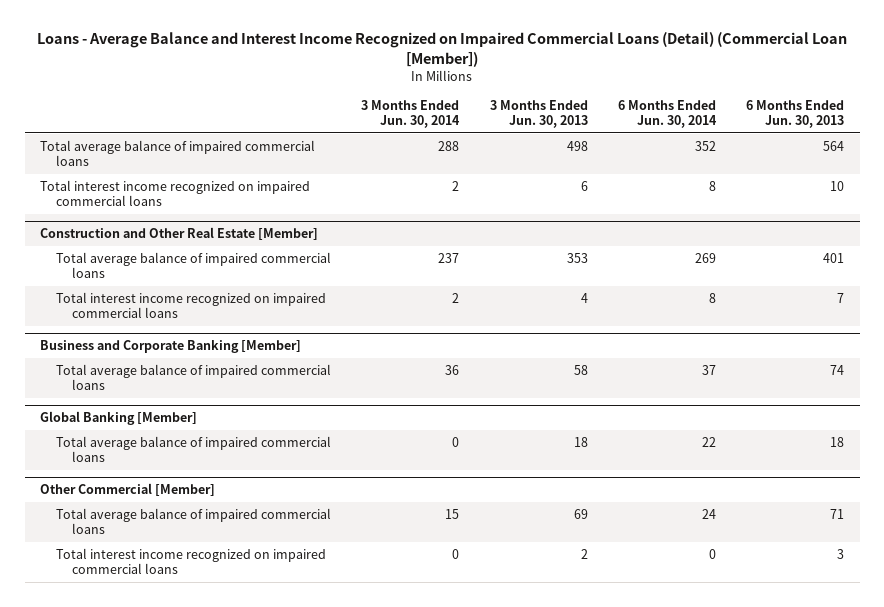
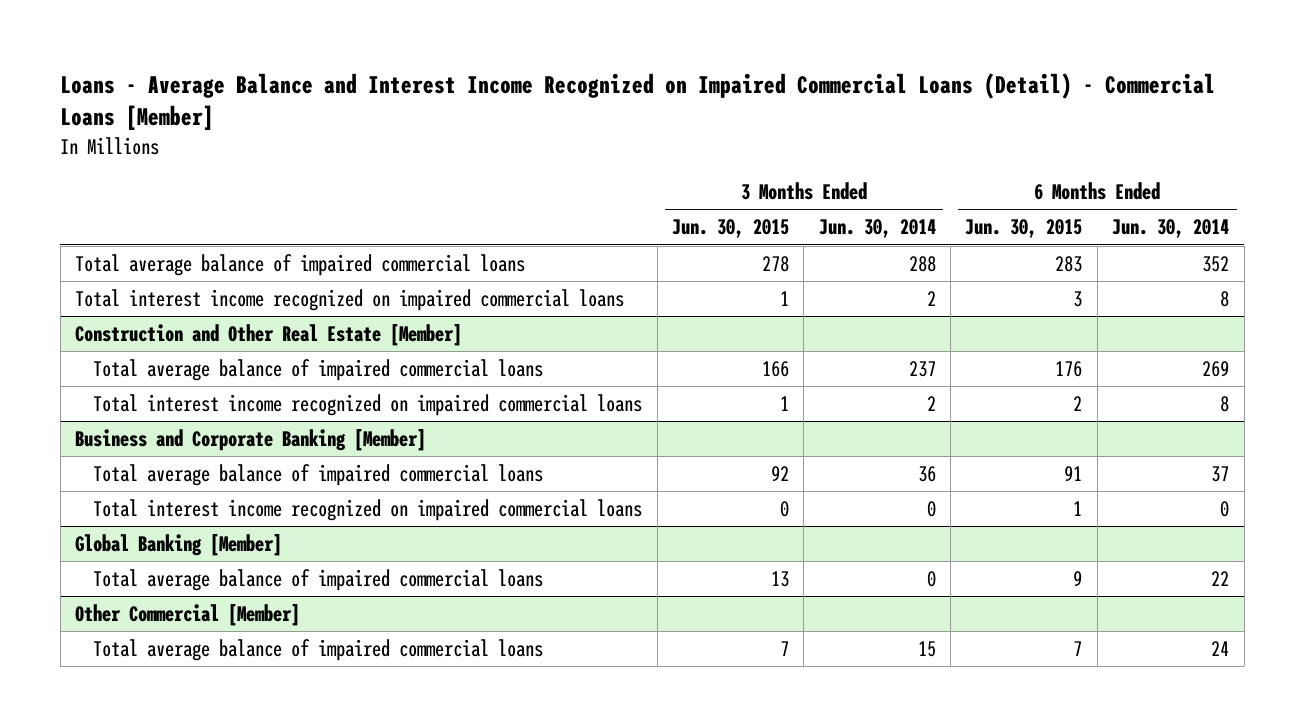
[37,32,848,67] Loans - Average Balance and Interest Income Recognized on Impaired Commercial Loans (Detail) (Commercial Loan [Member]) -> [60,72,1216,132] Loans - Average Balance and Interest Income Recognized on Impaired Commercial Loans (Detail) - Commercial Loans [Member]
[489,99,588,129] 3 Months Ended Jun. 30, 2013 -> none
[746,99,845,129] 6 Months Ended Jun. 30, 2013 -> none
none -> [672,219,790,239] Jun. 30, 2015
none -> [965,219,1083,239] Jun. 30, 2015
none -> [93,498,643,521] Total interest income recognized on impaired commercial loans
[55,547,326,575] Total interest income recognized on impaired commercial loans -> none

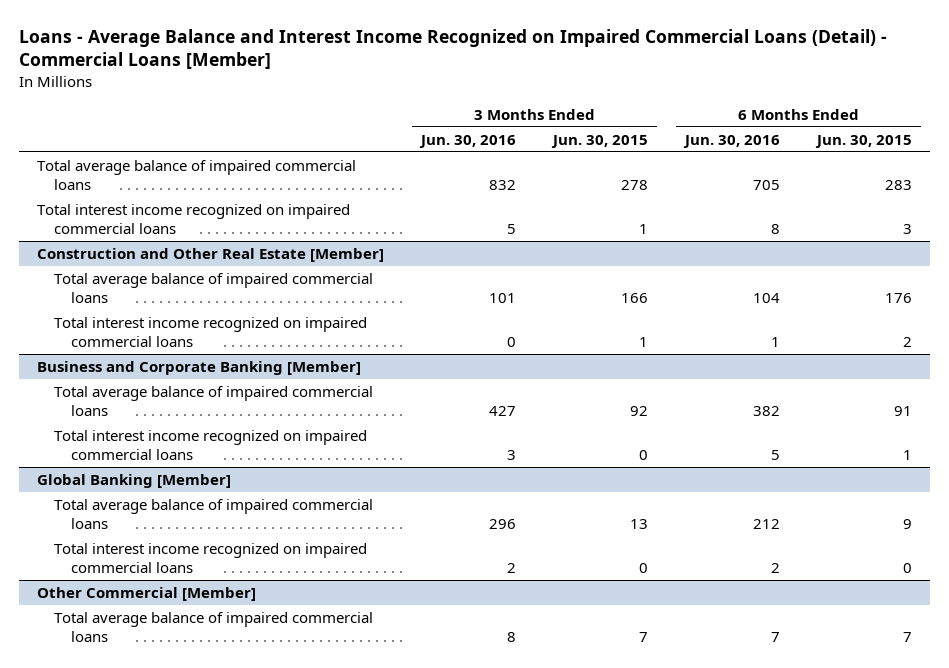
[818,219,936,239] Jun. 30, 2014 -> none
[1112,219,1230,239] Jun. 30, 2014 -> none
none -> [419,134,517,148] Jun. 30, 2016
none -> [683,134,781,148] Jun. 30, 2016
none -> [54,542,368,573] Total interest income recognized on impaired commercial loans

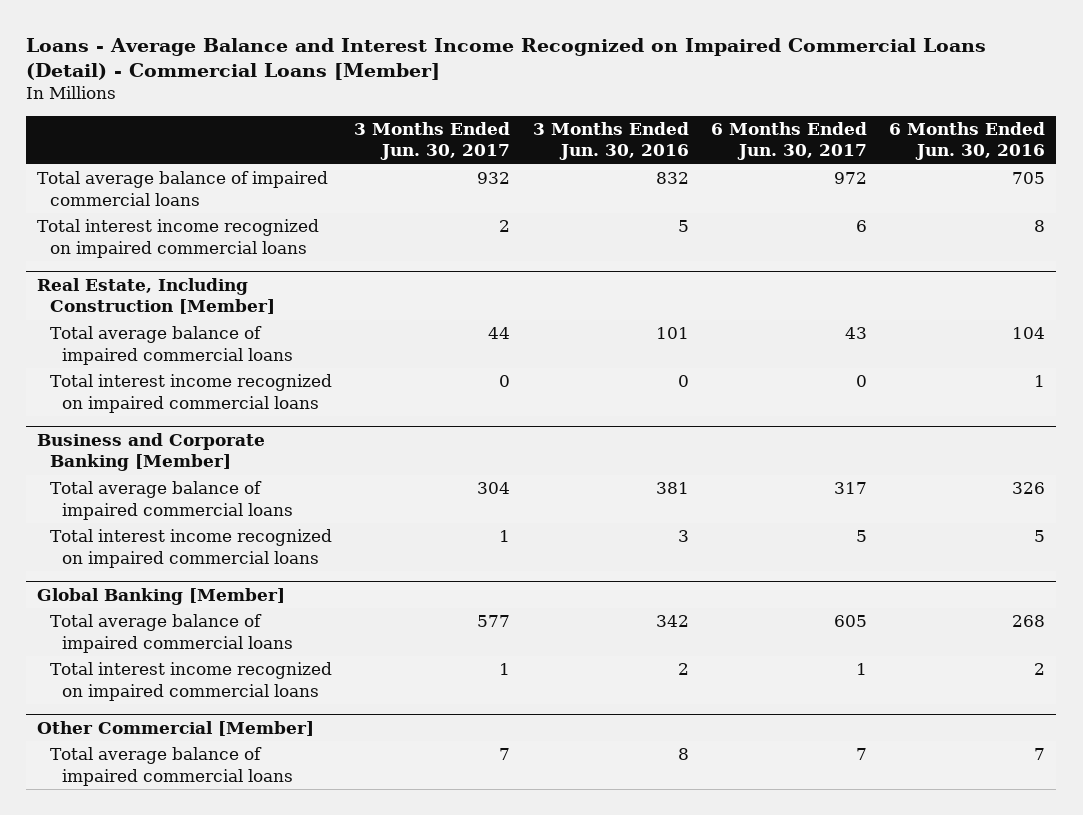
[551,134,649,148] Jun. 30, 2015 -> none
[814,134,912,148] Jun. 30, 2015 -> none
none -> [354,122,511,161] 3 Months Ended Jun. 30, 2017
none -> [710,122,867,161] 6 Months Ended Jun. 30, 2017
[37,247,385,262] Construction and Other Real Estate [Member] -> [37,278,275,315] Real Estate, Including Construction [Member]
[489,405,517,416] 427 -> [655,482,689,495] 381
[753,405,781,416] 382 -> [1012,482,1046,495] 326
[489,518,517,529] 296 -> [655,615,689,628] 342
[753,518,781,529] 212 -> [1012,615,1046,628] 268

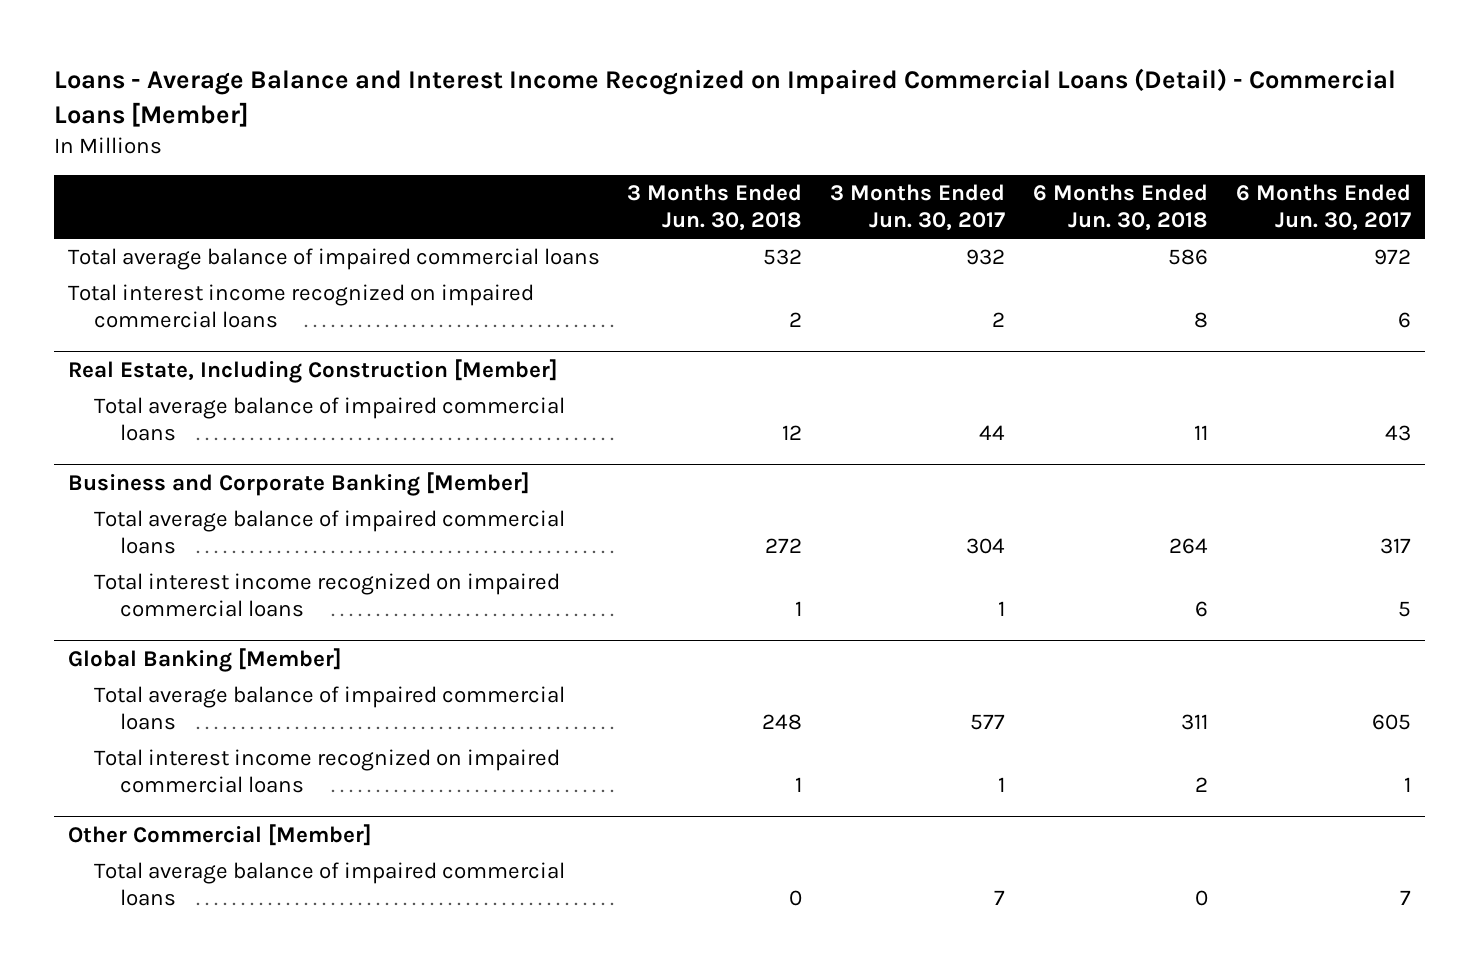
[532,122,689,161] 3 Months Ended Jun. 30, 2016 -> none
[889,122,1046,161] 6 Months Ended Jun. 30, 2016 -> none
none -> [627,184,803,232] 3 Months Ended Jun. 30, 2018
none -> [1033,184,1209,232] 6 Months Ended Jun. 30, 2018
[49,374,332,413] Total interest income recognized on impaired commercial loans -> none

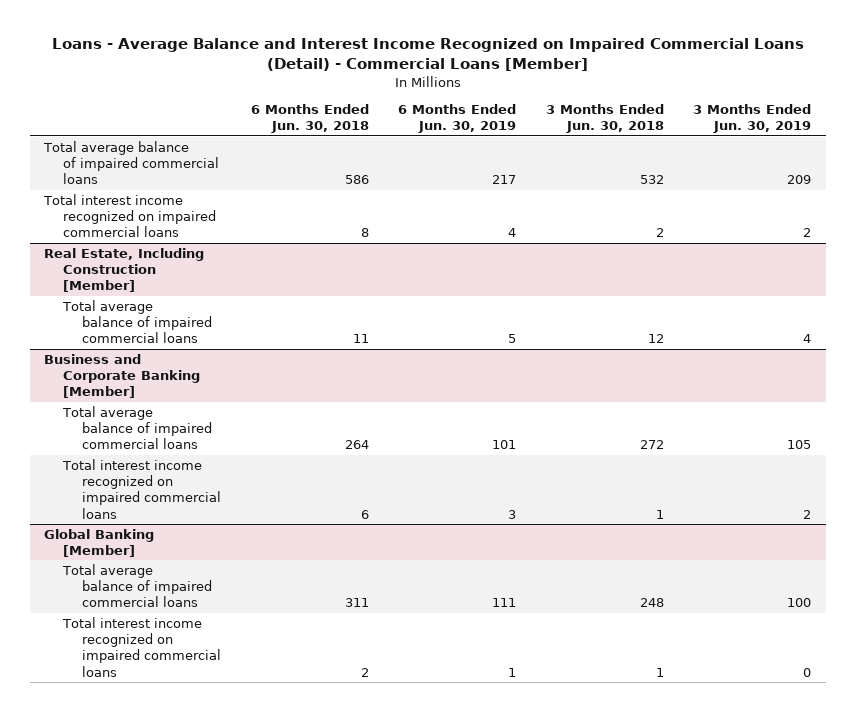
[830,184,1006,232] 3 Months Ended Jun. 30, 2017 -> none
[1235,184,1411,232] 6 Months Ended Jun. 30, 2017 -> none
none -> [398,103,517,134] 6 Months Ended Jun. 30, 2019
none -> [693,103,812,134] 3 Months Ended Jun. 30, 2019
[67,823,372,846] Other Commercial [Member] -> none
[93,862,565,907] Total average balance of impaired commercial loans -> none

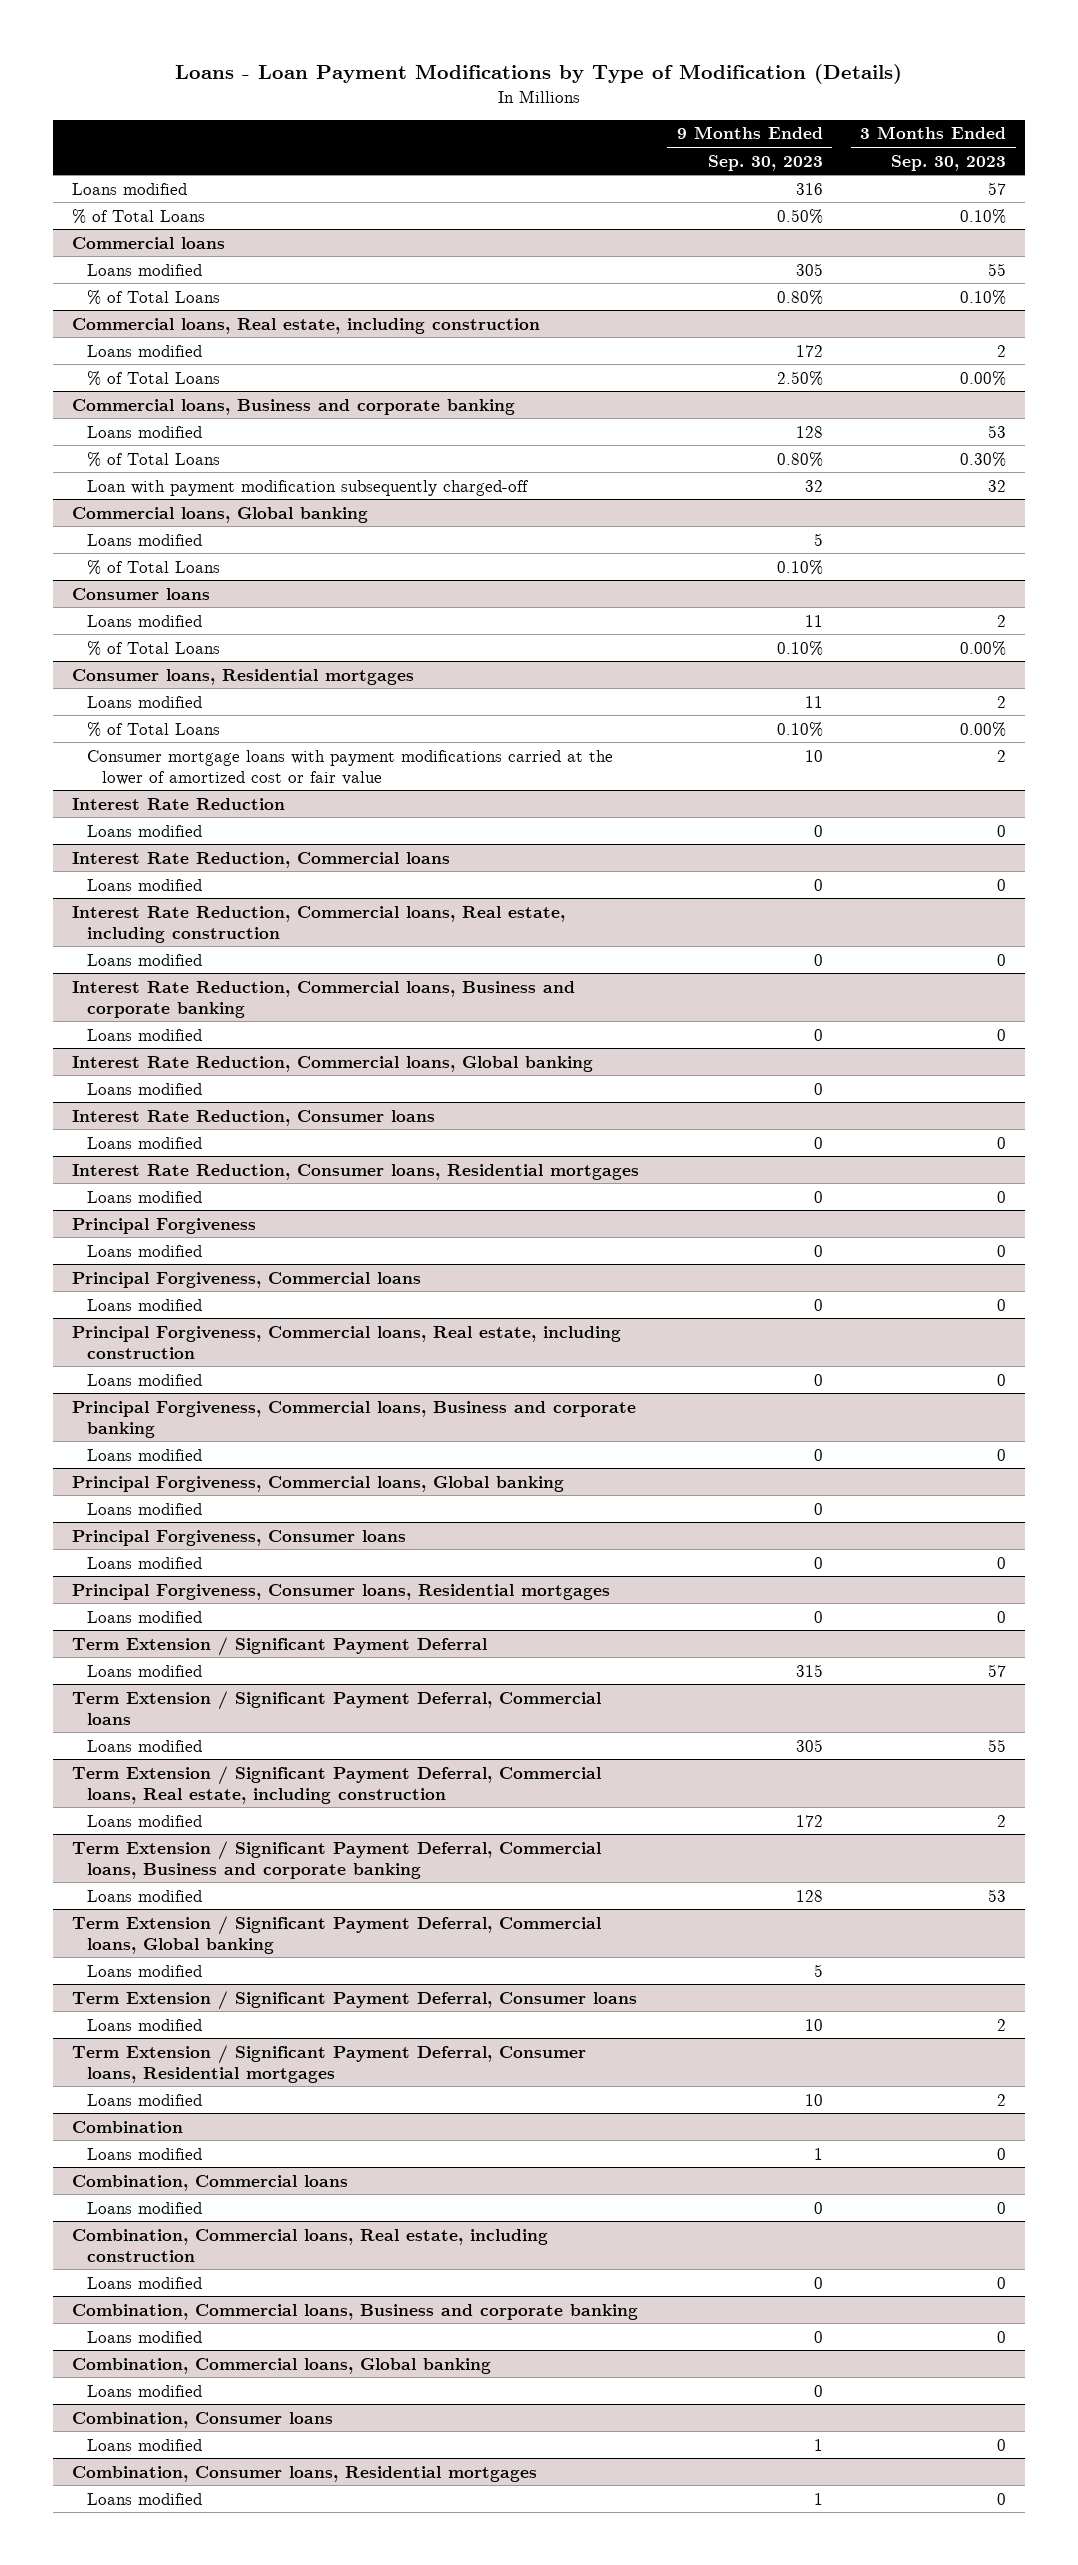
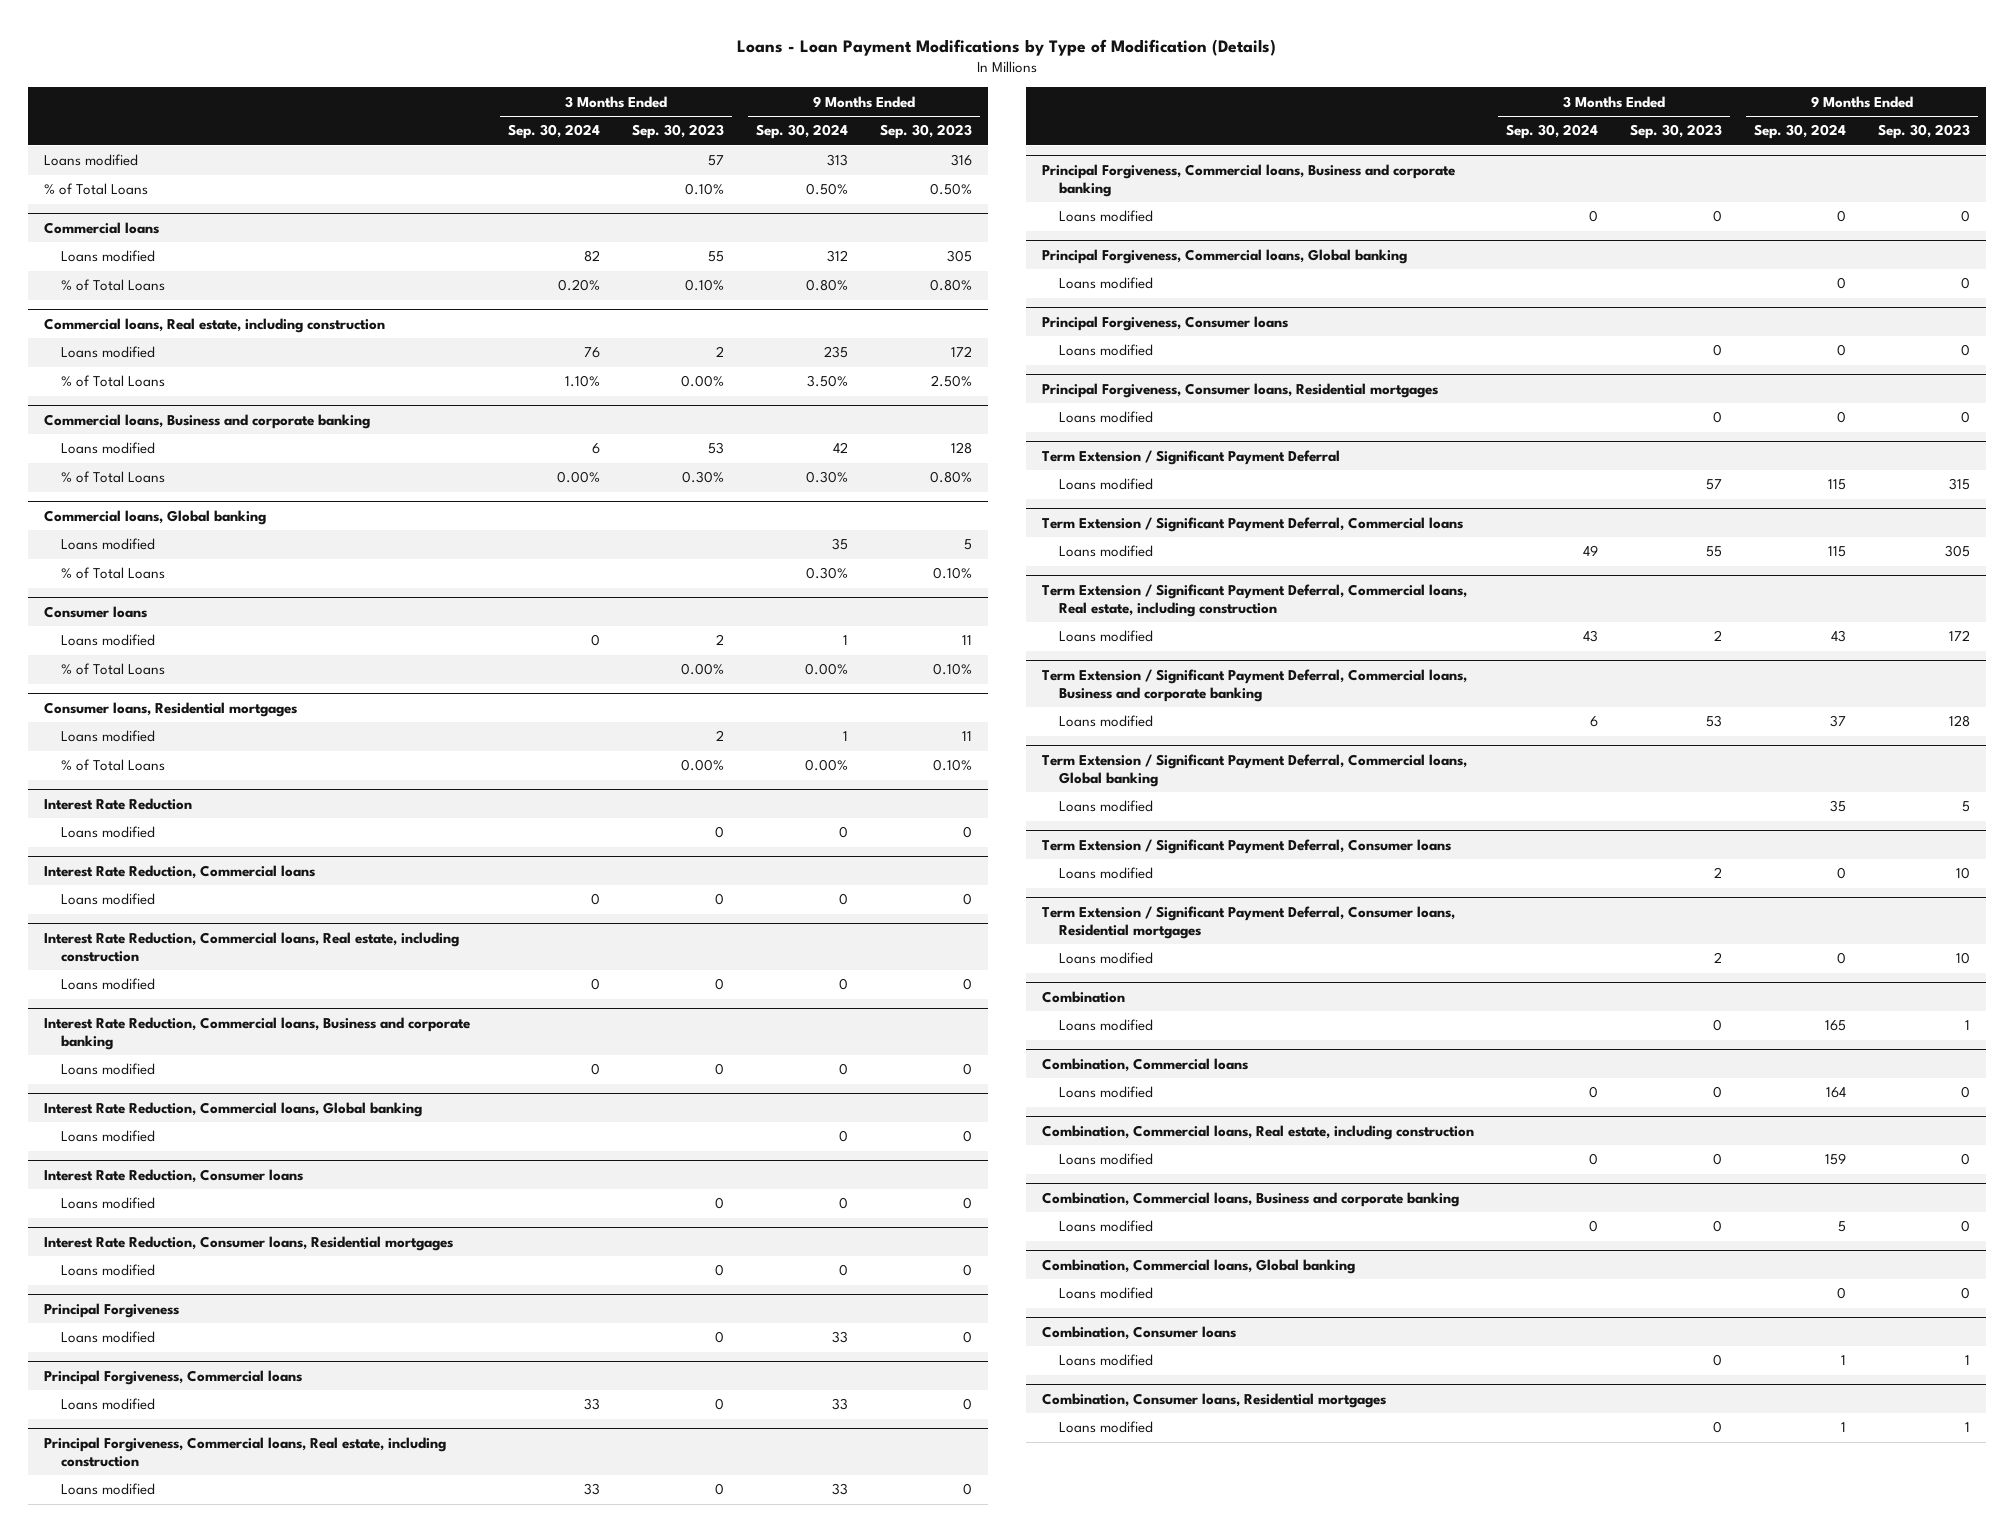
none -> [508,124,601,140] Sep. 30, 2024
none -> [756,124,849,140] Sep. 30, 2024
[86,479,529,496] Loan with payment modification subsequently charged-off -> none
[86,749,613,785] Consumer mortgage loans with payment modifications carried at the lower of amortized cost or fair value -> none

